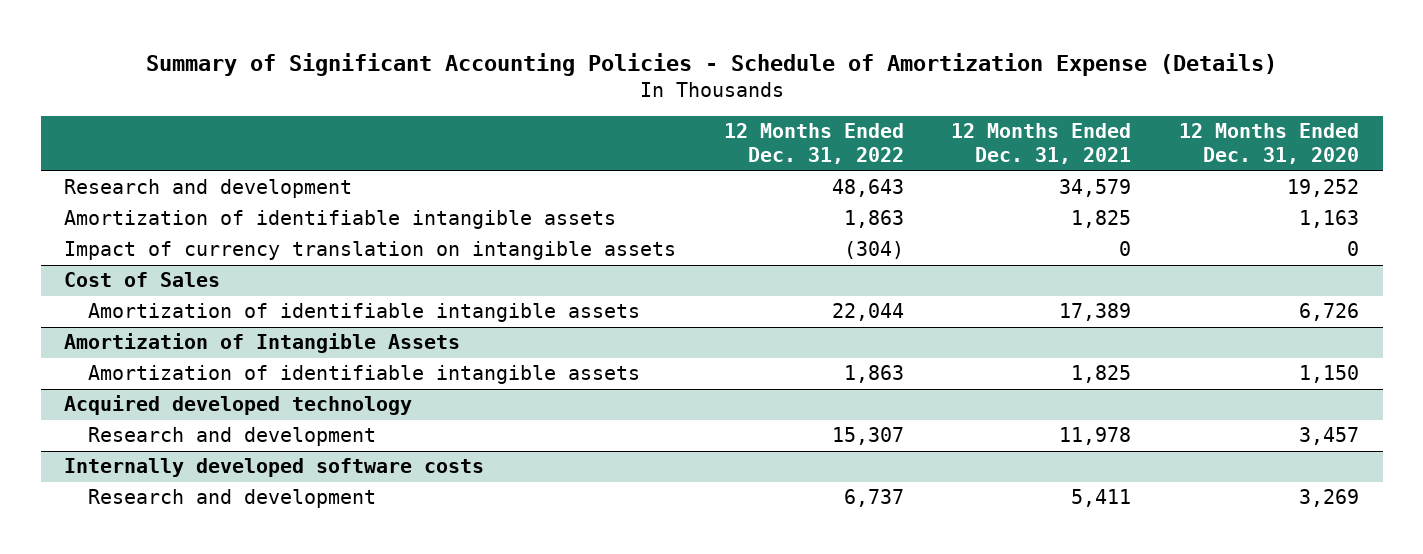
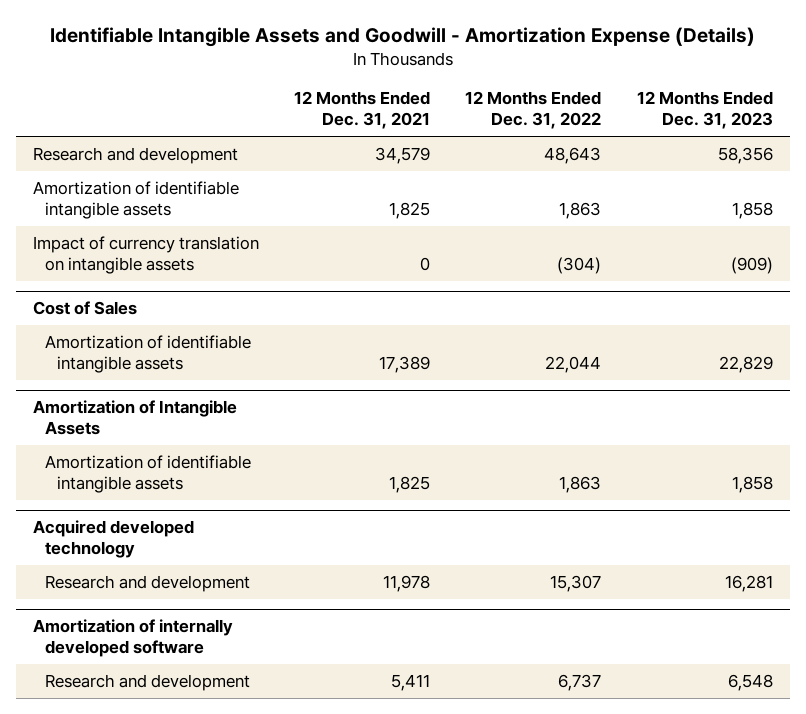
[145,52,1277,76] Summary of Significant Accounting Policies - Schedule of Amortization Expense (Details) -> [49,26,755,47] Identifiable Intangible Assets and Goodwill - Amortization Expense (Details)
[1179,123,1360,165] 12 Months Ended Dec. 31, 2020 -> none
none -> [636,91,773,130] 12 Months Ended Dec. 31, 2023
[64,458,485,478] Internally developed software costs -> [33,619,234,658] Amortization of internally developed software

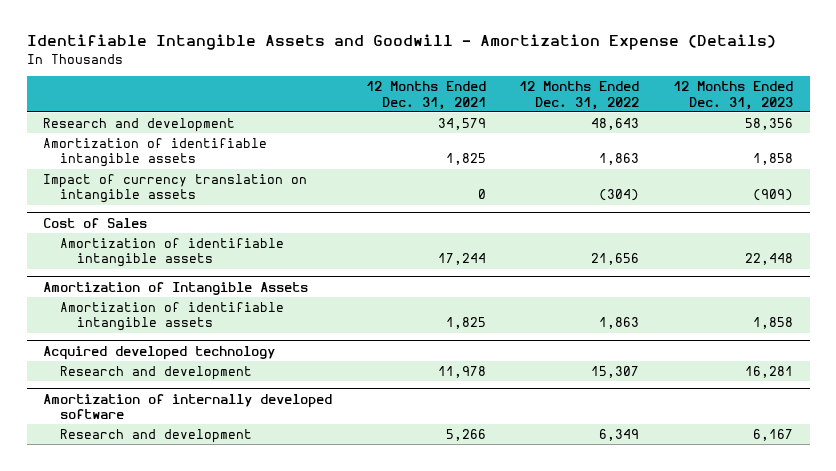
[379,355,431,373] 17,389 -> [437,253,486,266] 17,244
[545,355,602,373] 22,044 -> [591,253,640,266] 21,656
[718,355,773,373] 22,829 -> [744,253,793,266] 22,448
[391,673,431,691] 5,411 -> [445,428,486,441] 5,266
[558,673,602,691] 6,737 -> [599,428,640,441] 6,349
[727,673,773,691] 6,548 -> [752,428,793,441] 6,167

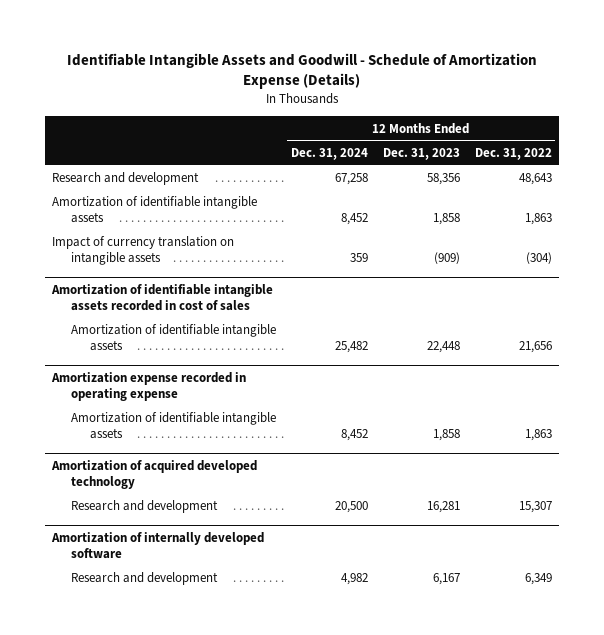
[26,34,776,51] Identifiable Intangible Assets and Goodwill - Amortization Expense (Details) -> [66,53,537,90] Identifiable Intangible Assets and Goodwill - Schedule of Amortization Expense (Details)
[365,81,486,110] 12 Months Ended Dec. 31, 2021 -> none
none -> [290,147,368,160] Dec. 31, 2024
[43,217,148,228] Cost of Sales -> [51,284,274,311] Amortization of identifiable intangible assets recorded in cost of sales
[43,281,309,295] Amortization of Intangible Assets -> [51,372,247,401] Amortization expense recorded in operating expense
[43,345,276,360] Acquired developed technology -> [51,460,258,489] Amortization of acquired developed technology

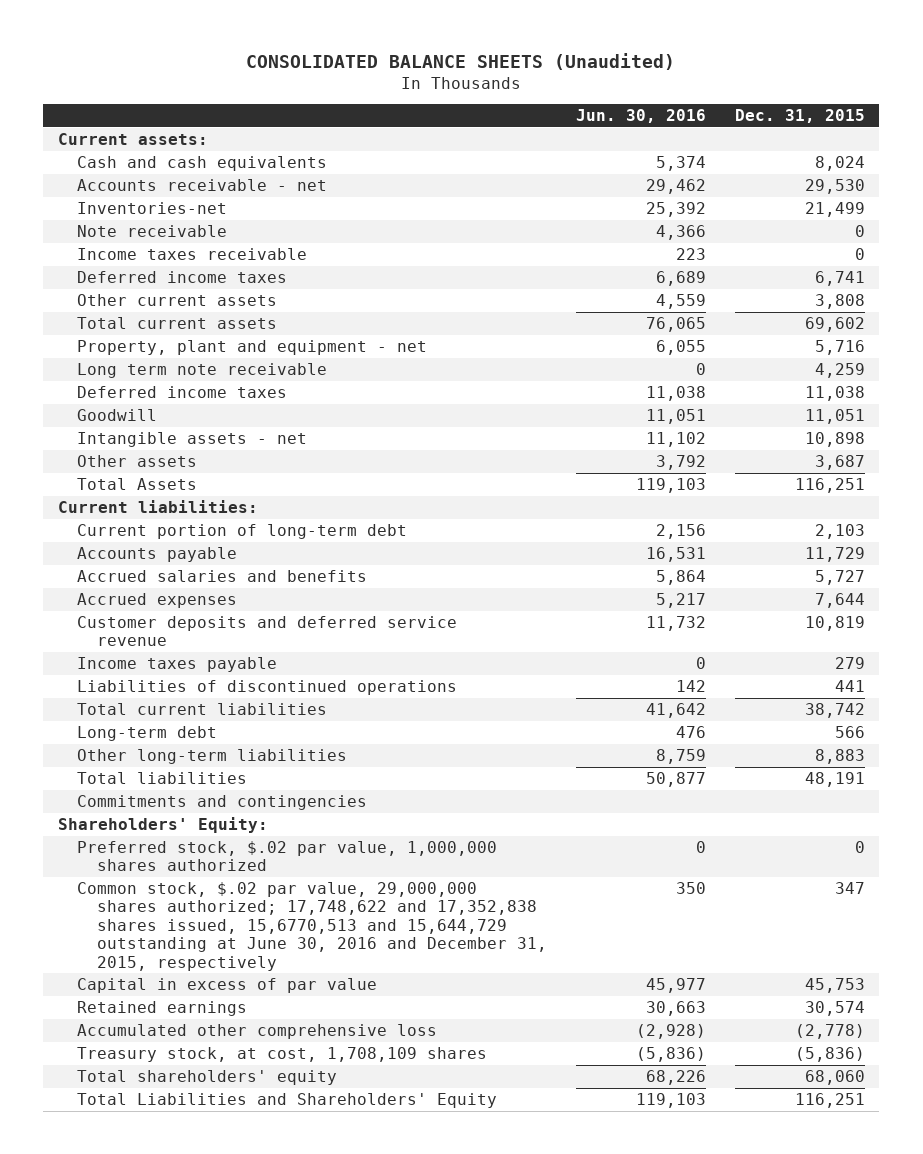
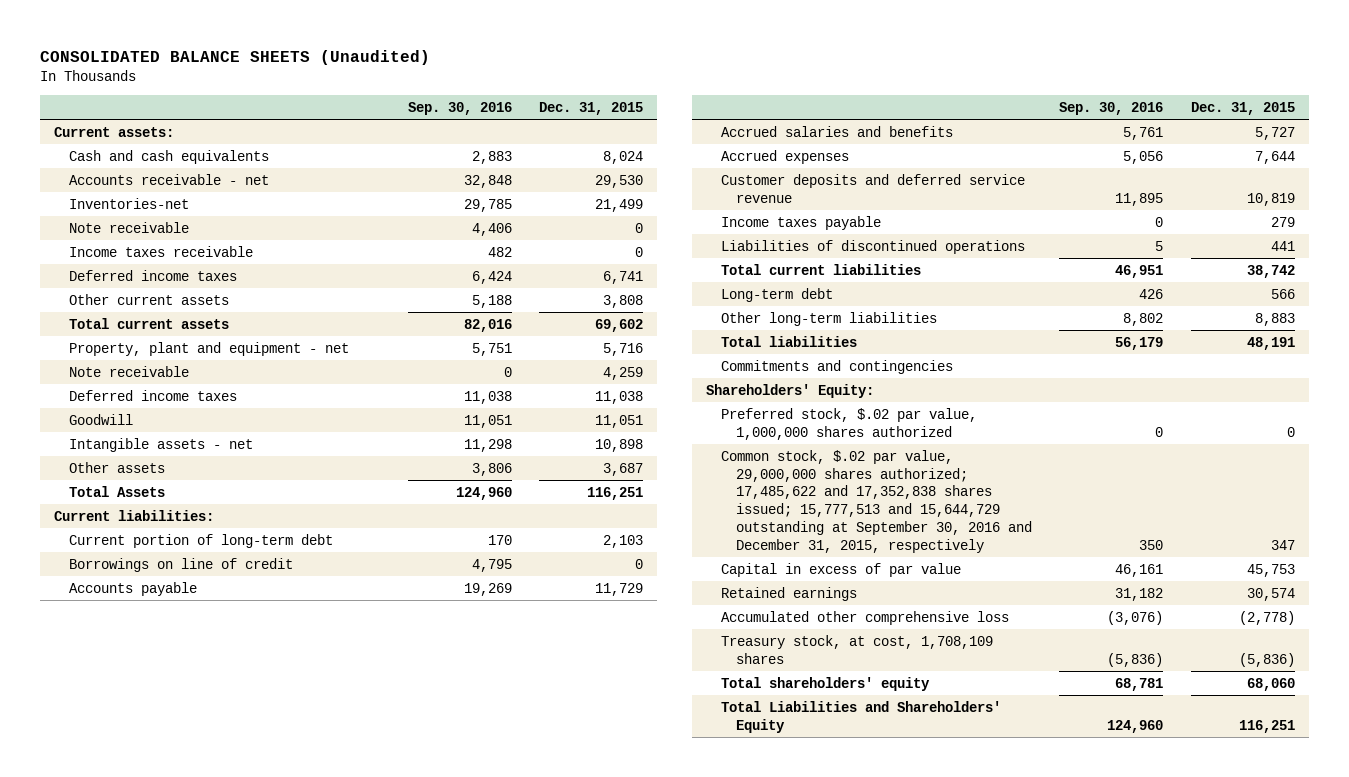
[575,109,706,124] Jun. 30, 2016 -> none
none -> [407,101,512,115] Sep. 30, 2016
[77,362,328,378] Long term note receivable -> [69,365,190,377] Note receivable
none -> [69,557,294,572] Borrowings on line of credit
[77,881,547,971] Common stock, $.02 par value, 29,000,000 shares authorized; 17,748,622 and 17,352,838 shares issued, 15,6770,513 and 15,644,729 outstanding at June 30, 2016 and December 31, 2015, respectively -> [720,449,1032,553] Common stock, $.02 par value, 29,000,000 shares authorized; 17,485,622 and 17,352,838 shares issued; 15,777,513 and 15,644,729 outstanding at September 30, 2016 and December 31, 2015, respectively

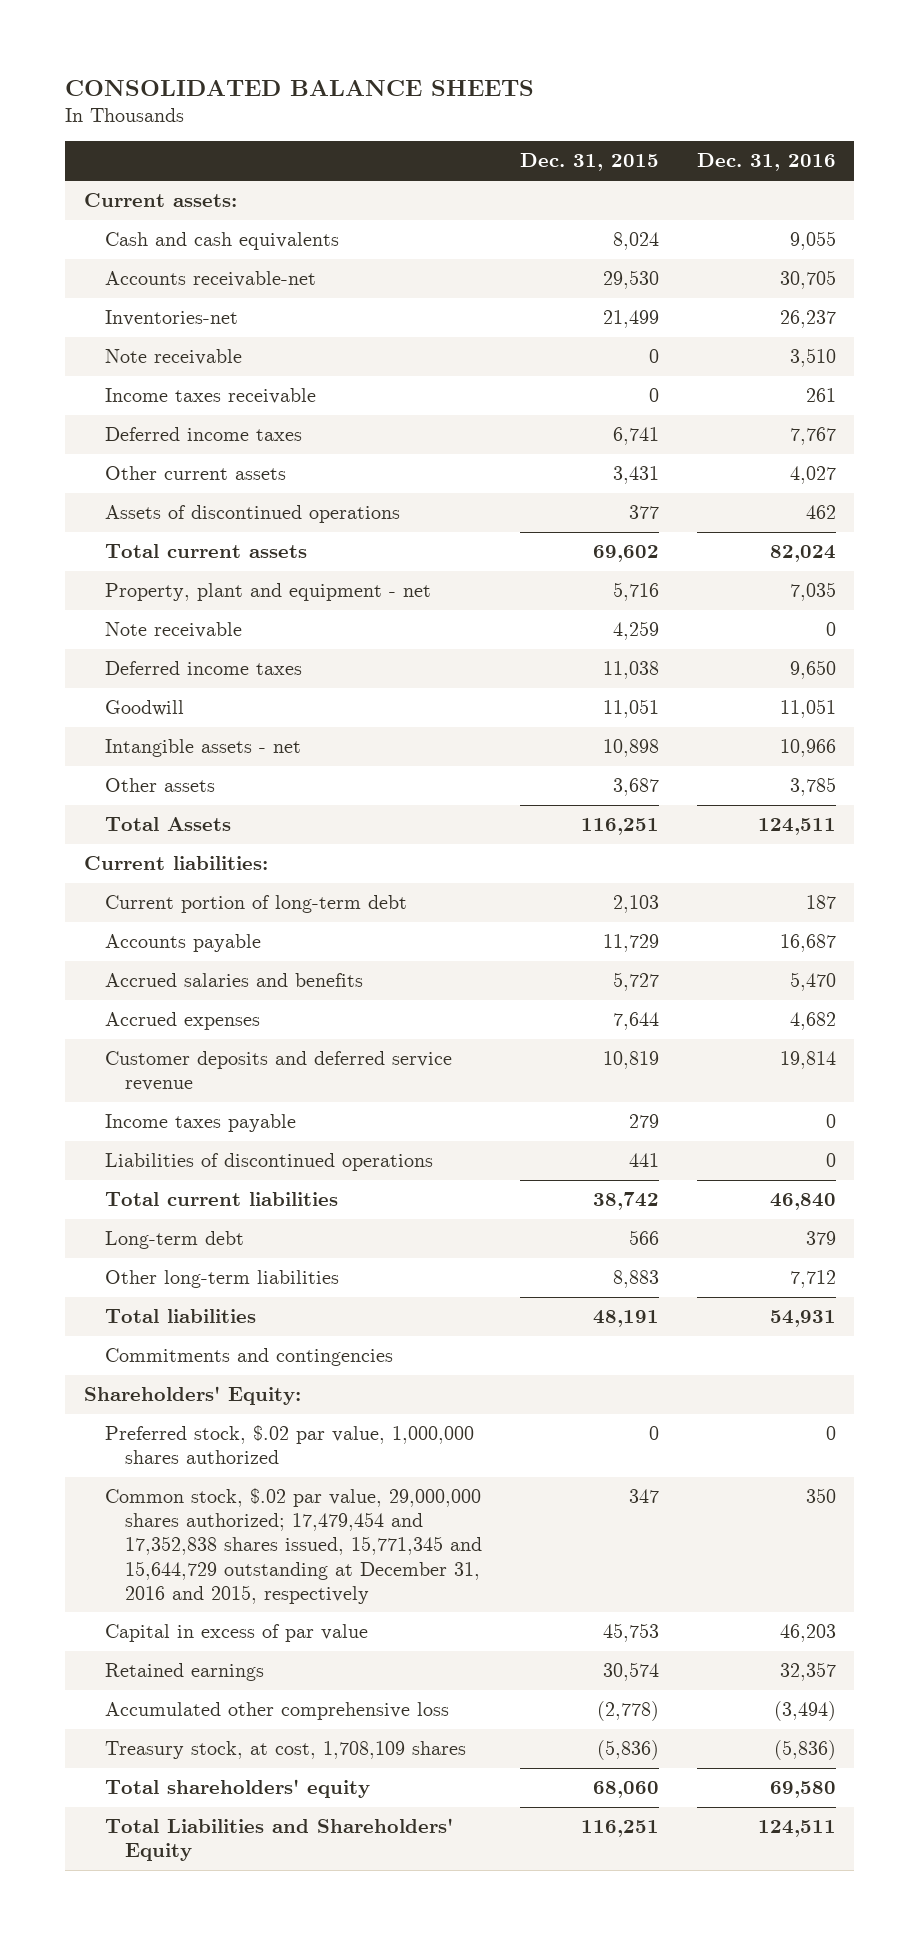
[40,50,431,66] CONSOLIDATED BALANCE SHEETS (Unaudited) -> [65,79,535,96] CONSOLIDATED BALANCE SHEETS
[407,101,512,115] Sep. 30, 2016 -> none
none -> [696,153,836,172] Dec. 31, 2016
[69,173,270,185] Accounts receivable - net -> [104,271,316,288] Accounts receivable-net
[603,294,644,308] 3,808 -> [612,466,659,485] 3,431
none -> [104,505,400,524] Assets of discontinued operations
[69,557,294,572] Borrowings on line of credit -> none
[720,449,1032,553] Common stock, $.02 par value, 29,000,000 shares authorized; 17,485,622 and 17,352,838 shares issued; 15,777,513 and 15,644,729 outstanding at September 30, 2016 and December 31, 2015, respectively -> [104,1488,483,1604] Common stock, $.02 par value, 29,000,000 shares authorized; 17,479,454 and 17,352,838 shares issued, 15,771,345 and 15,644,729 outstanding at December 31, 2016 and 2015, respectively

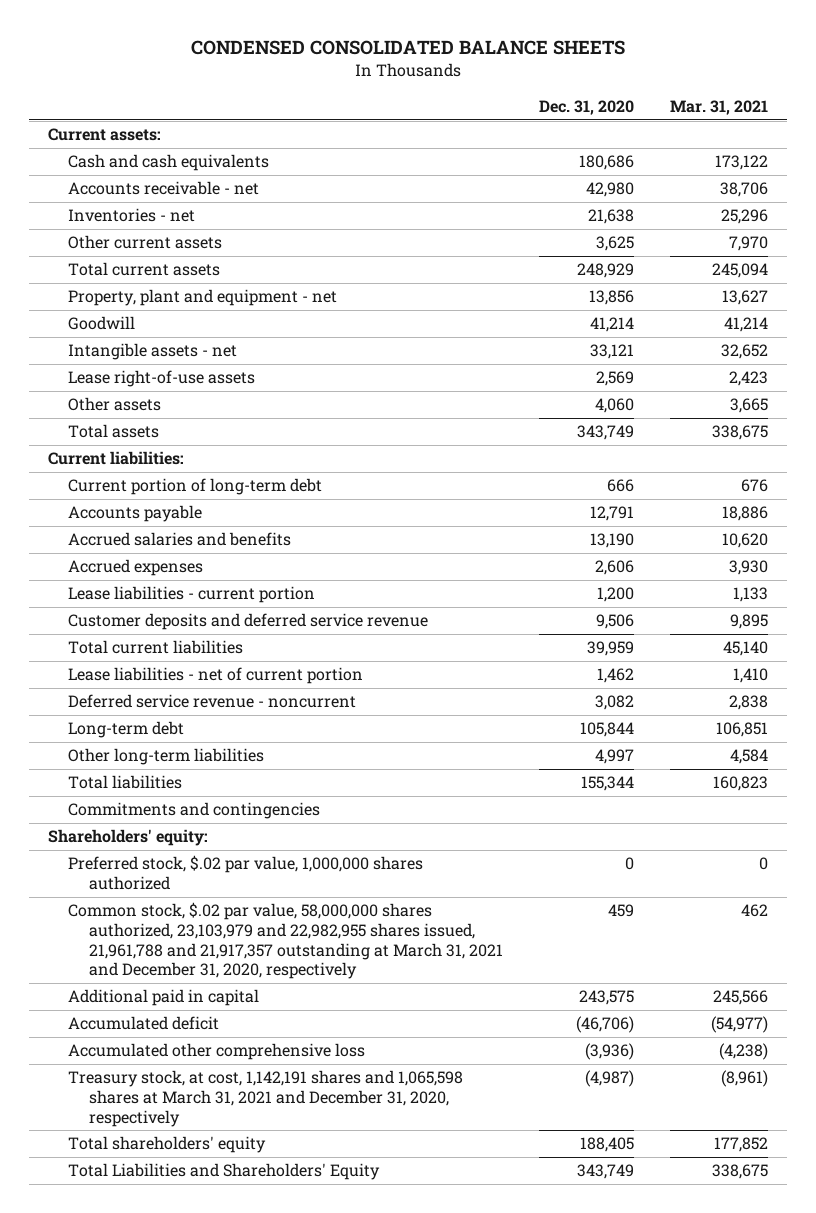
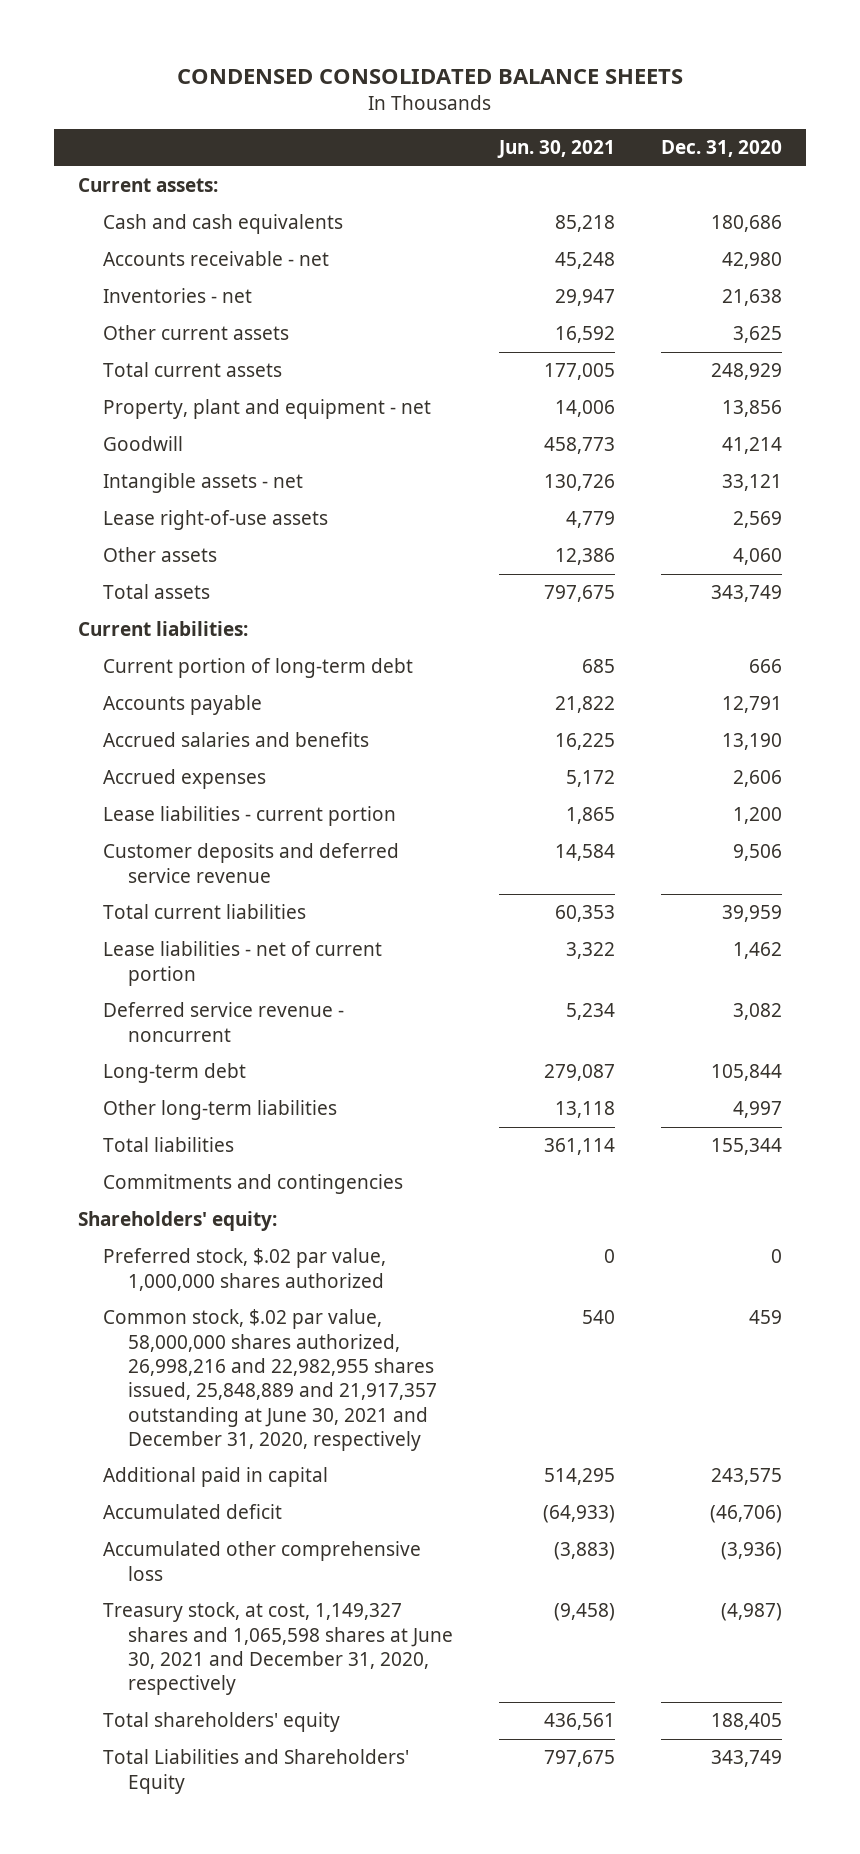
[670,99,769,115] Mar. 31, 2021 -> none
none -> [497,140,616,159] Jun. 30, 2021
[68,902,503,980] Common stock, $.02 par value, 58,000,000 shares authorized, 23,103,979 and 22,982,955 shares issued, 21,961,788 and 21,917,357 outstanding at March 31, 2021 and December 31, 2020, respectively -> [102,1309,437,1451] Common stock, $.02 par value, 58,000,000 shares authorized, 26,998,216 and 22,982,955 shares issued, 25,848,889 and 21,917,357 outstanding at June 30, 2021 and December 31, 2020, respectively
[68,1070,464,1127] Treasury stock, at cost, 1,142,191 shares and 1,065,598 shares at March 31, 2021 and December 31, 2020, respectively -> [102,1602,453,1696] Treasury stock, at cost, 1,149,327 shares and 1,065,598 shares at June 30, 2021 and December 31, 2020, respectively

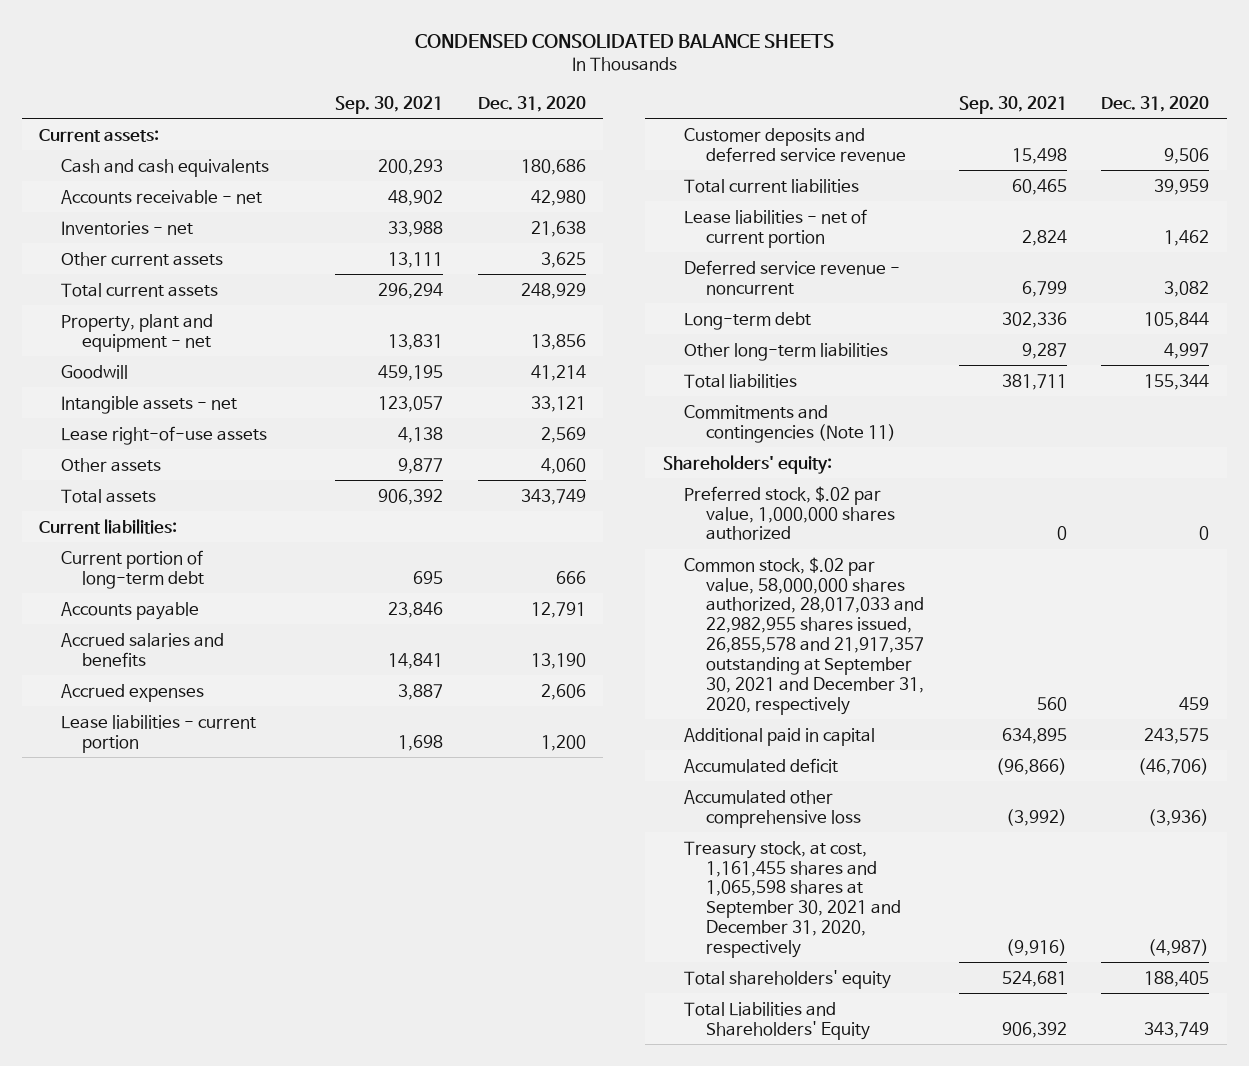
[497,140,616,159] Jun. 30, 2021 -> none
none -> [335,95,444,114] Sep. 30, 2021
[102,1174,403,1195] Commitments and contingencies -> [684,404,896,443] Commitments and contingencies (Note 11)
[102,1309,437,1451] Common stock, $.02 par value, 58,000,000 shares authorized, 26,998,216 and 22,982,955 shares issued, 25,848,889 and 21,917,357 outstanding at June 30, 2021 and December 31, 2020, respectively -> [684,556,924,715] Common stock, $.02 par value, 58,000,000 shares authorized, 28,017,033 and 22,982,955 shares issued, 26,855,578 and 21,917,357 outstanding at September 30, 2021 and December 31, 2020, respectively
[102,1602,453,1696] Treasury stock, at cost, 1,149,327 shares and 1,065,598 shares at June 30, 2021 and December 31, 2020, respectively -> [684,840,901,958] Treasury stock, at cost, 1,161,455 shares and 1,065,598 shares at September 30, 2021 and December 31, 2020, respectively

